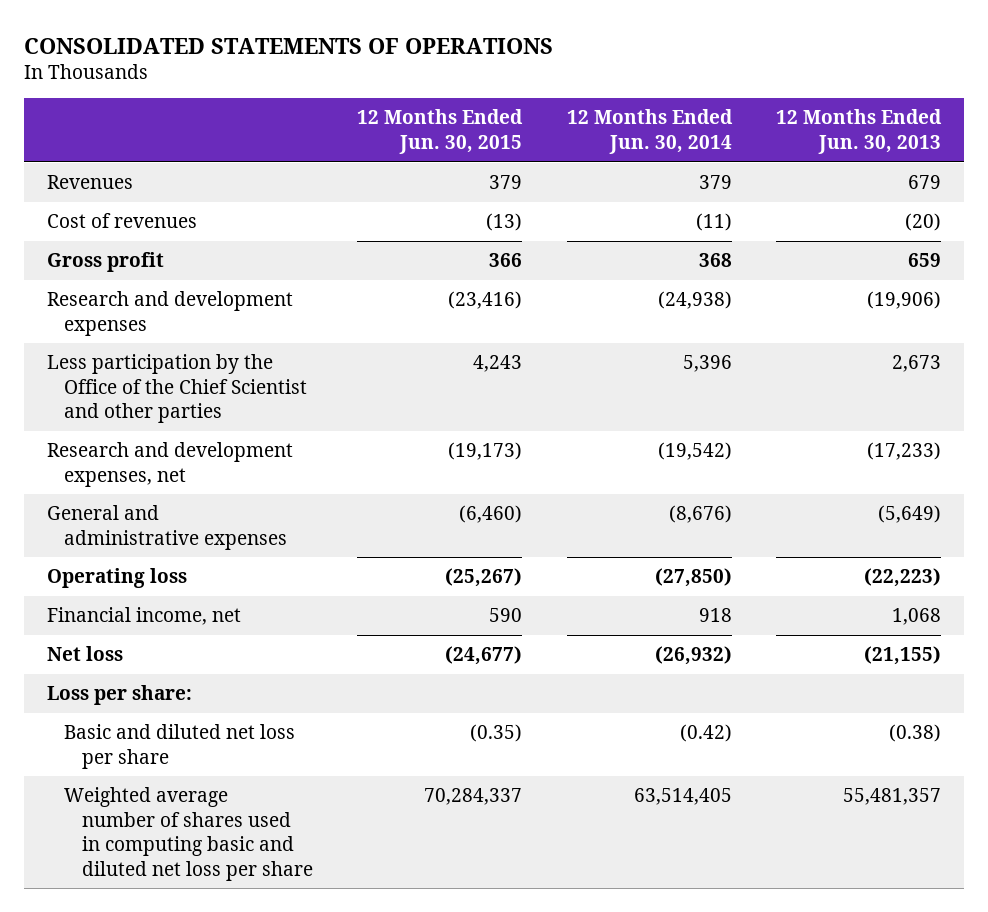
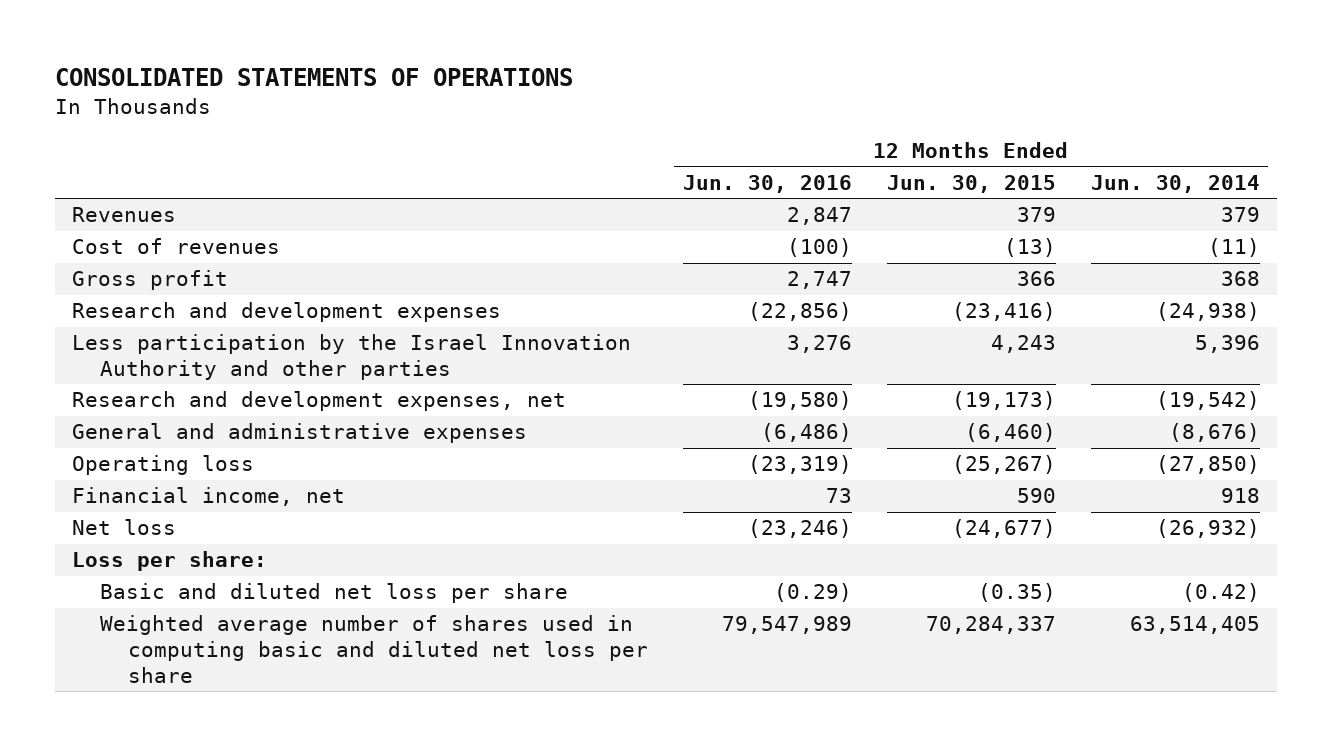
[776,109,943,154] 12 Months Ended Jun. 30, 2013 -> none
none -> [682,174,852,193] Jun. 30, 2016
[46,354,308,424] Less participation by the Office of the Chief Scientist and other parties -> [72,334,632,381] Less participation by the Israel Innovation Authority and other parties

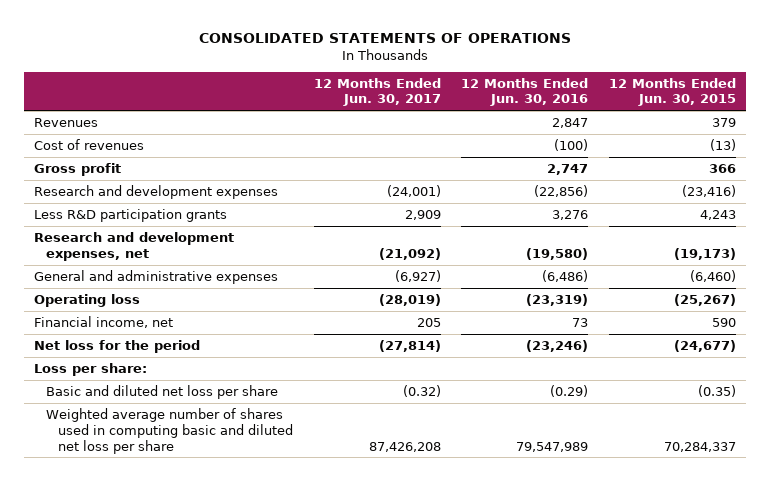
[1090,174,1260,193] Jun. 30, 2014 -> none
none -> [313,77,441,107] 12 Months Ended Jun. 30, 2017
[72,334,632,381] Less participation by the Israel Innovation Authority and other parties -> [34,208,228,222] Less R&D participation grants
[72,519,177,536] Net loss -> [34,339,201,353] Net loss for the period

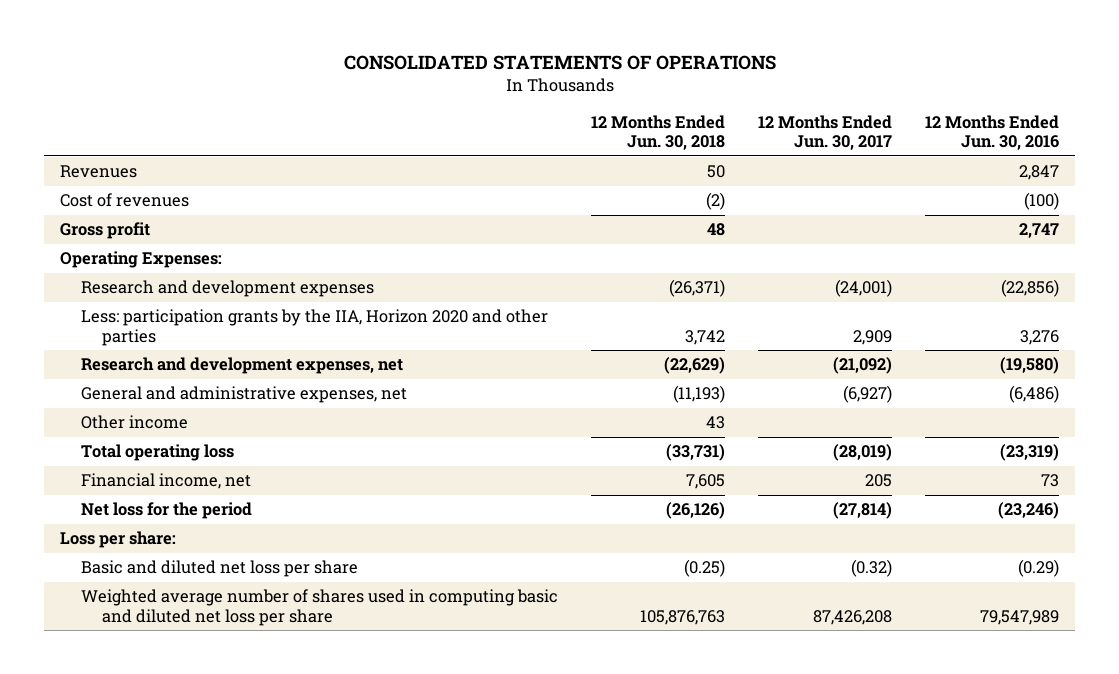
[608,77,736,107] 12 Months Ended Jun. 30, 2015 -> none
none -> [591,114,726,150] 12 Months Ended Jun. 30, 2018
none -> [60,251,223,269] Operating Expenses:
[34,208,228,222] Less R&D participation grants -> [81,309,549,346] Less: participation grants by the IIA, Horizon 2020 and other parties
[34,269,279,284] General and administrative expenses -> [81,386,408,404] General and administrative expenses, net
none -> [81,415,189,430] Other income
[34,293,141,307] Operating loss -> [81,444,235,462] Total operating loss

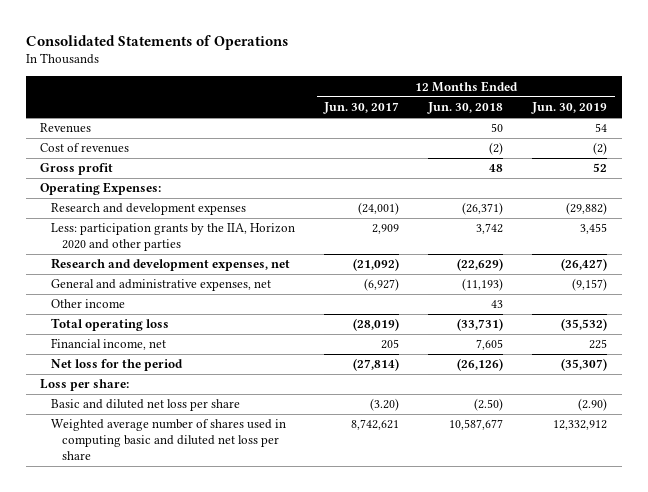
[343,55,776,71] CONSOLIDATED STATEMENTS OF OPERATIONS -> [25,34,288,50] Consolidated Statements of Operations
[924,114,1059,150] 12 Months Ended Jun. 30, 2016 -> none
none -> [531,102,608,115] Jun. 30, 2019
[684,559,726,578] (0.25) -> [474,398,504,412] (2.50)
[850,559,892,578] (0.32) -> [370,398,400,412] (3.20)
[640,609,726,625] 105,876,763 -> [449,419,504,431] 10,587,677
[812,609,892,625] 87,426,208 -> [351,419,400,431] 8,742,621

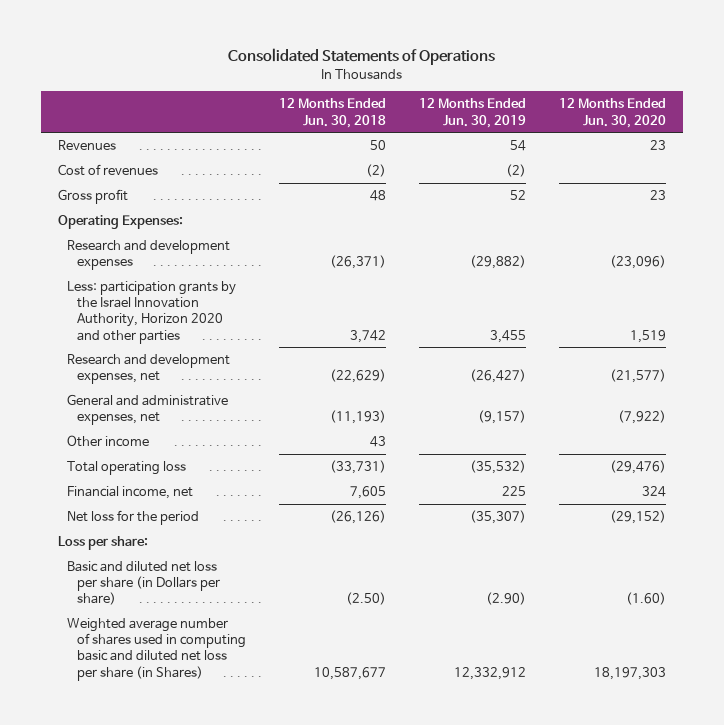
[323,102,400,115] Jun. 30, 2017 -> none
none -> [559,98,667,128] 12 Months Ended Jun. 30, 2020
[51,223,296,252] Less: participation grants by the IIA, Horizon 2020 and other parties -> [67,280,237,344] Less: participation grants by the Israel Innovation Authority, Horizon 2020 and other parties
[51,399,241,412] Basic and diluted net loss per share -> [67,560,220,606] Basic and diluted net loss per share (in Dollars per share)
[51,419,287,460] Weighted average number of shares used in computing basic and diluted net loss per share -> [67,617,246,681] Weighted average number of shares used in computing basic and diluted net loss per share (in Shares)

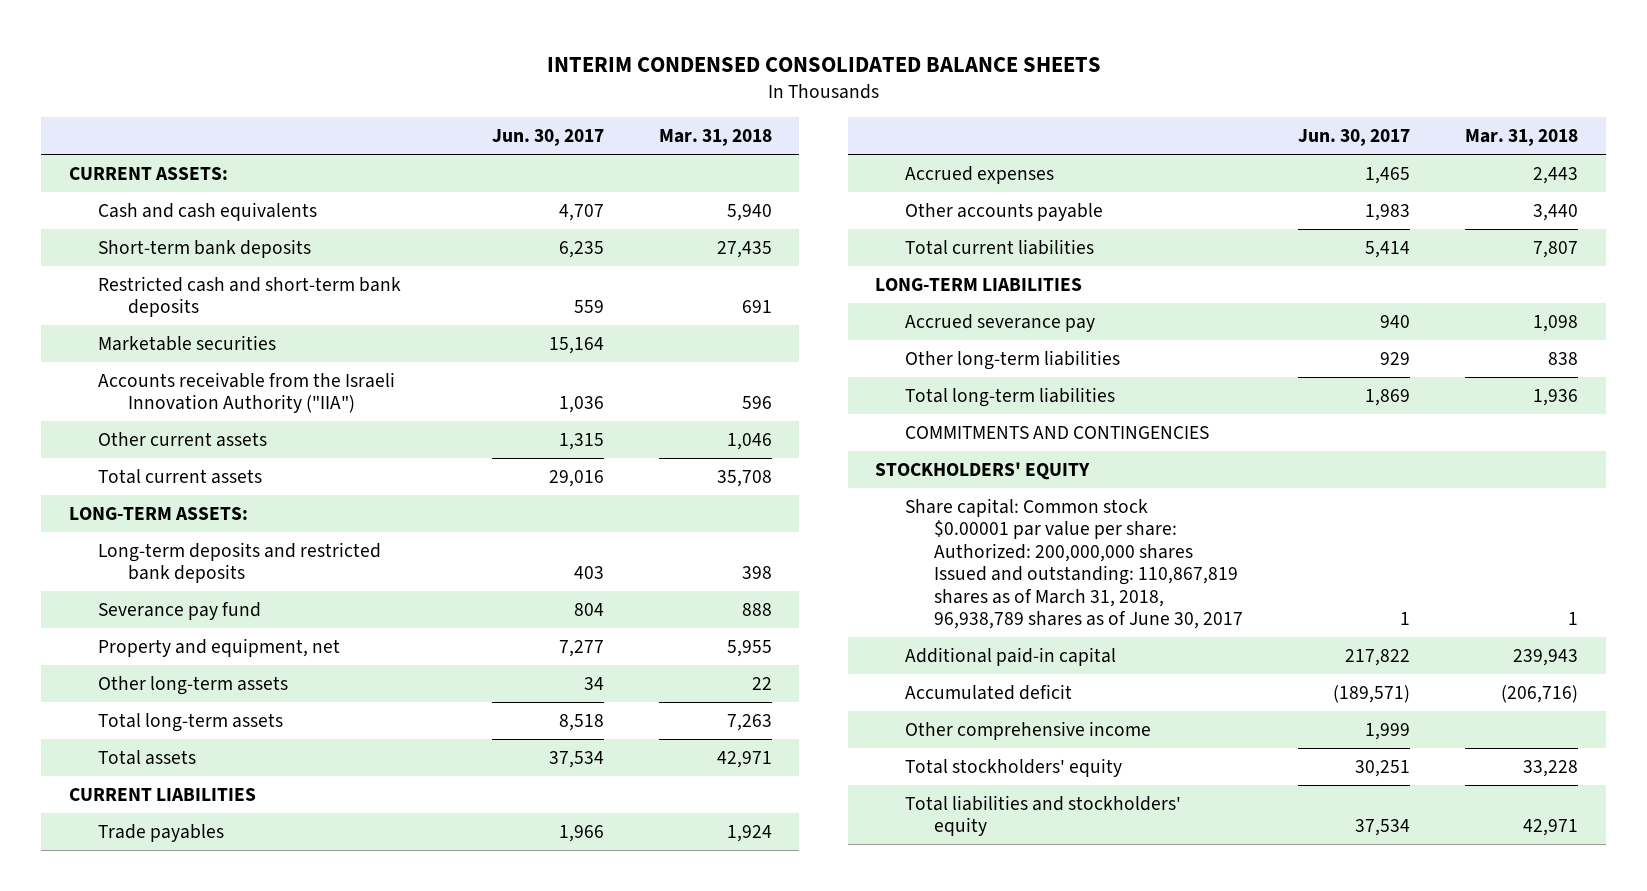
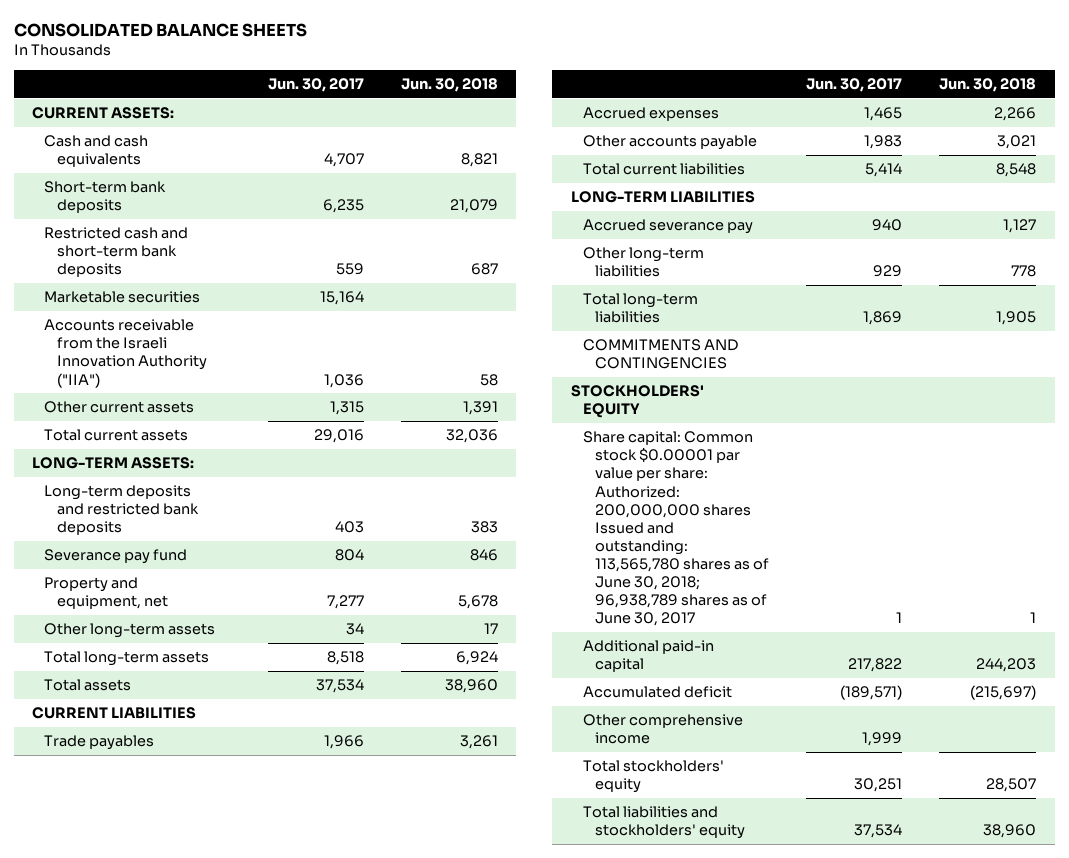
[546,56,1101,72] INTERIM CONDENSED CONSOLIDATED BALANCE SHEETS -> [13,22,307,37] CONSOLIDATED BALANCE SHEETS
[658,129,772,147] Mar. 31, 2018 -> none
none -> [400,77,498,92] Jun. 30, 2018
[904,497,1243,629] Share capital: Common stock $0.00001 par value per share: Authorized: 200,000,000 shares Issued and outstanding: 110,867,819 shares as of March 31, 2018, 96,938,789 shares as of June 30, 2017 -> [582,431,769,627] Share capital: Common stock $0.00001 par value per share: Authorized: 200,000,000 shares Issued and outstanding: 113,565,780 shares as of June 30, 2018; 96,938,789 shares as of June 30, 2017

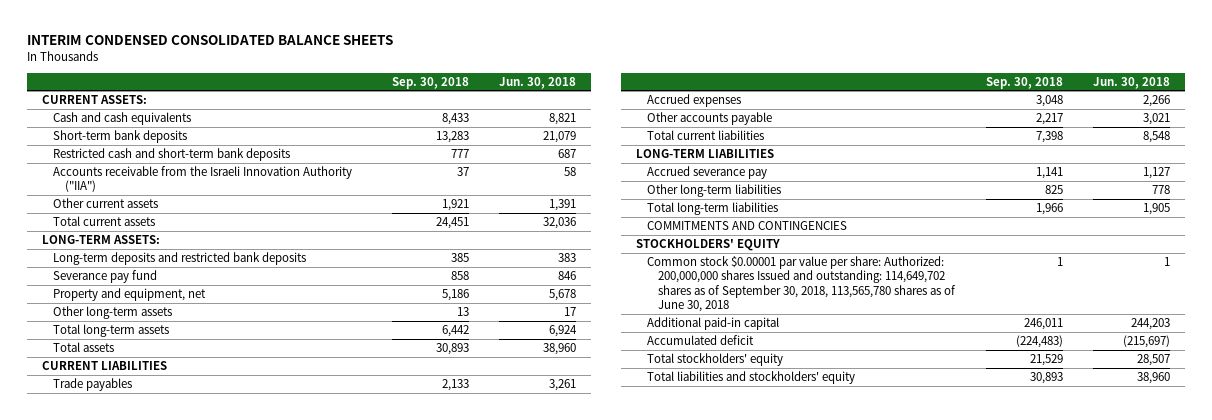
[13,22,307,37] CONSOLIDATED BALANCE SHEETS -> [26,35,393,46] INTERIM CONDENSED CONSOLIDATED BALANCE SHEETS
[267,77,364,92] Jun. 30, 2017 -> none
none -> [391,76,469,89] Sep. 30, 2018
[44,291,201,304] Marketable securities -> none
[582,431,769,627] Share capital: Common stock $0.00001 par value per share: Authorized: 200,000,000 shares Issued and outstanding: 113,565,780 shares as of June 30, 2018; 96,938,789 shares as of June 30, 2017 -> [647,256,957,312] Common stock $0.00001 par value per share: Authorized: 200,000,000 shares Issued and outstanding: 114,649,702 shares as of September 30, 2018, 113,565,780 shares as of June 30, 2018
[582,714,743,745] Other comprehensive income -> none

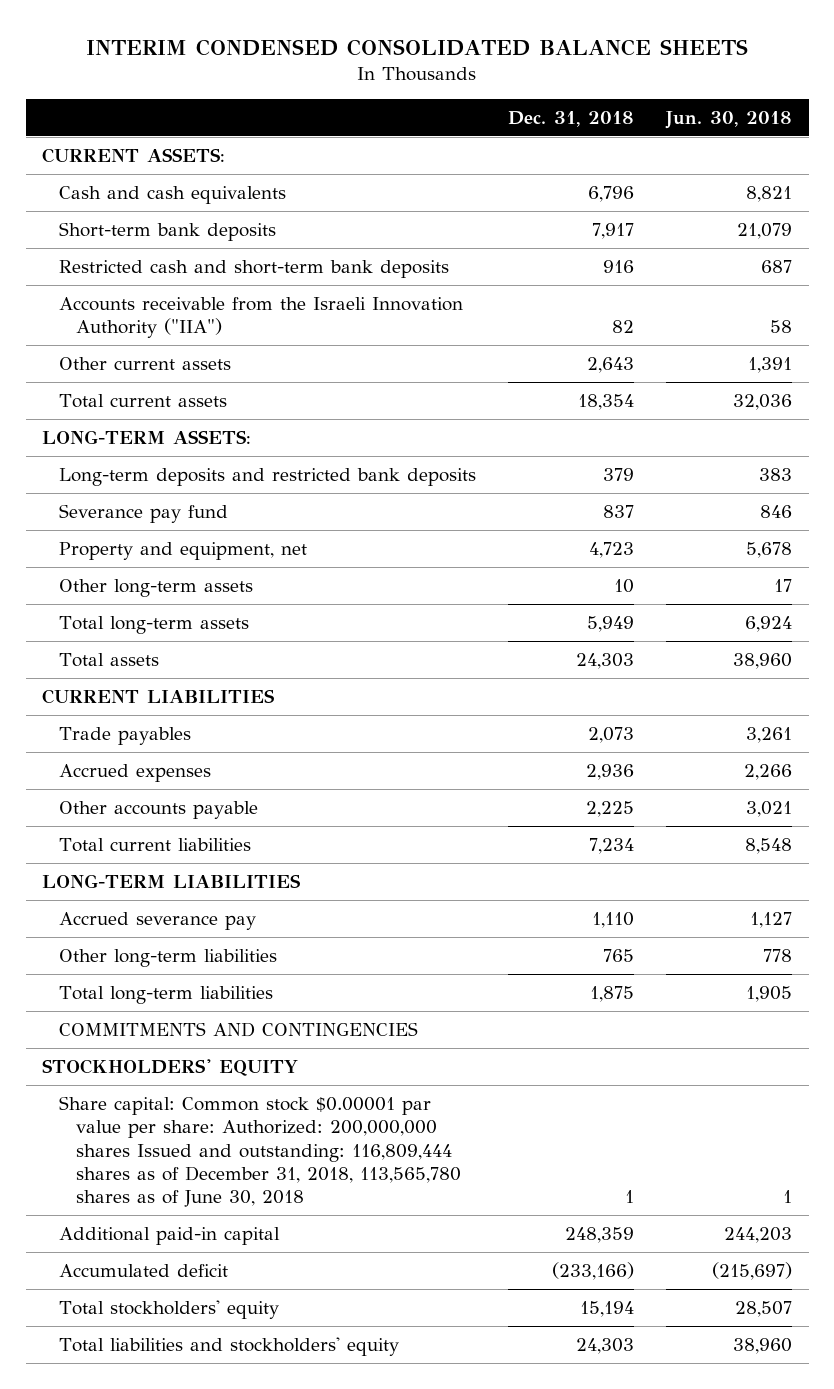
[391,76,469,89] Sep. 30, 2018 -> none
none -> [508,110,635,127] Dec. 31, 2018
[647,256,957,312] Common stock $0.00001 par value per share: Authorized: 200,000,000 shares Issued and outstanding: 114,649,702 shares as of September 30, 2018, 113,565,780 shares as of June 30, 2018 -> [58,1096,462,1208] Share capital: Common stock $0.00001 par value per share: Authorized: 200,000,000 shares Issued and outstanding: 116,809,444 shares as of December 31, 2018, 113,565,780 shares as of June 30, 2018

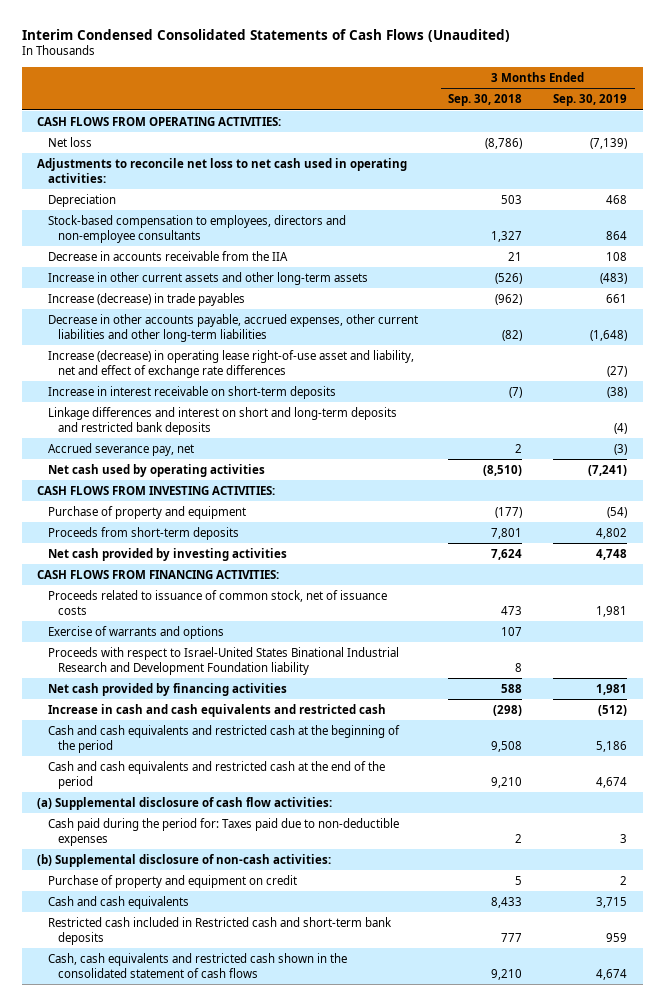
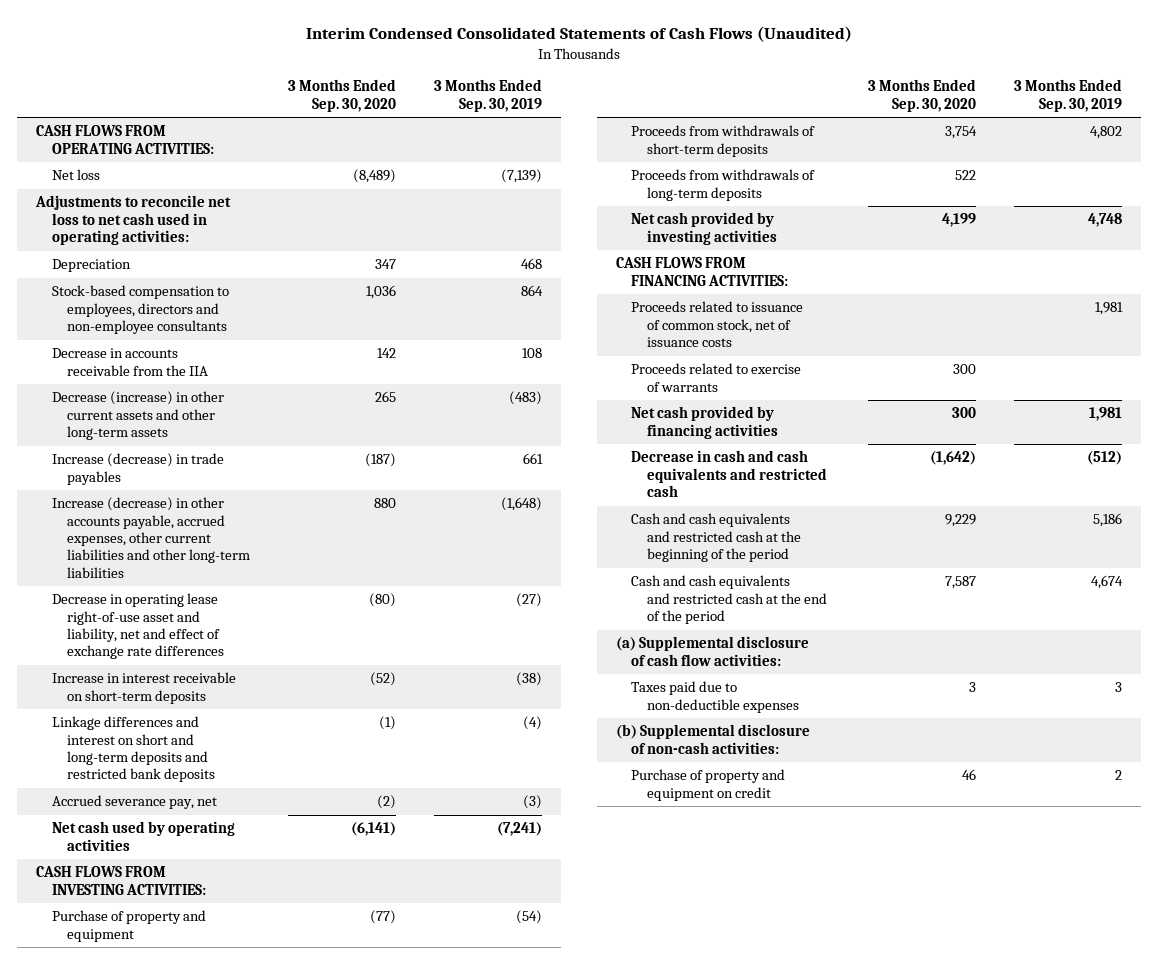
[448,94,523,107] Sep. 30, 2018 -> none
none -> [288,79,397,112] 3 Months Ended Sep. 30, 2020
[47,271,368,285] Increase in other current assets and other long-term assets -> [51,391,224,441] Decrease (increase) in other current assets and other long-term assets
[47,313,418,342] Decrease in other accounts payable, accrued expenses, other current liabilities and other long-term liabilities -> [51,497,251,578] Increase (decrease) in other accounts payable, accrued expenses, other current liabilities and other long-term liabilities
[47,349,414,378] Increase (decrease) in operating lease right-of-use asset and liability, net and effect of exchange rate differences -> [51,593,225,660] Decrease in operating lease right-of-use asset and liability, net and effect of exchange rate differences
[47,526,239,540] Proceeds from short-term deposits -> [631,125,816,157] Proceeds from withdrawals of short-term deposits
none -> [631,169,816,201] Proceeds from withdrawals of long-term deposits
[47,625,224,639] Exercise of warrants and options -> none
[47,646,399,675] Proceeds with respect to Israel-United States Binational Industrial Research and Development Foundation liability -> none
none -> [631,363,802,392] Proceeds related to exercise of warrants
[47,703,386,717] Increase in cash and cash equivalents and restricted cash -> [631,450,827,498] Decrease in cash and cash equivalents and restricted cash
[47,817,399,846] Cash paid during the period for: Taxes paid due to non-deductible expenses -> [631,681,799,713] Taxes paid due to non-deductible expenses
[47,895,189,909] Cash and cash equivalents -> none
[47,916,392,945] Restricted cash included in Restricted cash and short-term bank deposits -> none
[47,952,347,978] Cash, cash equivalents and restricted cash shown in the consolidated statement of cash flows -> none

